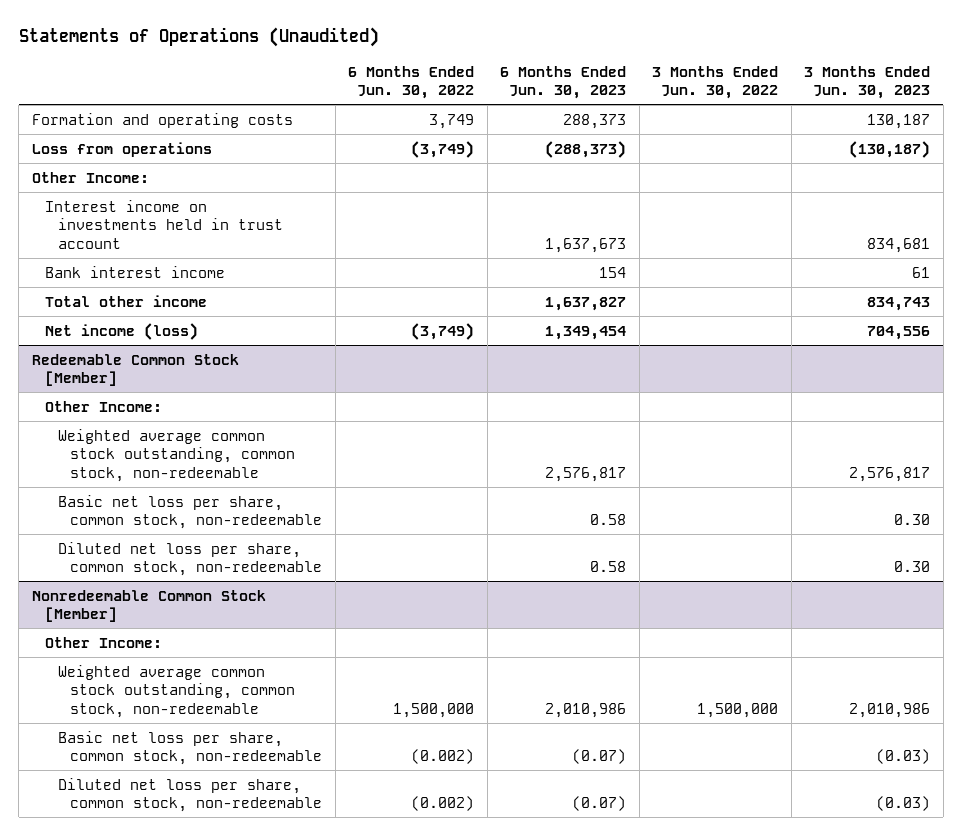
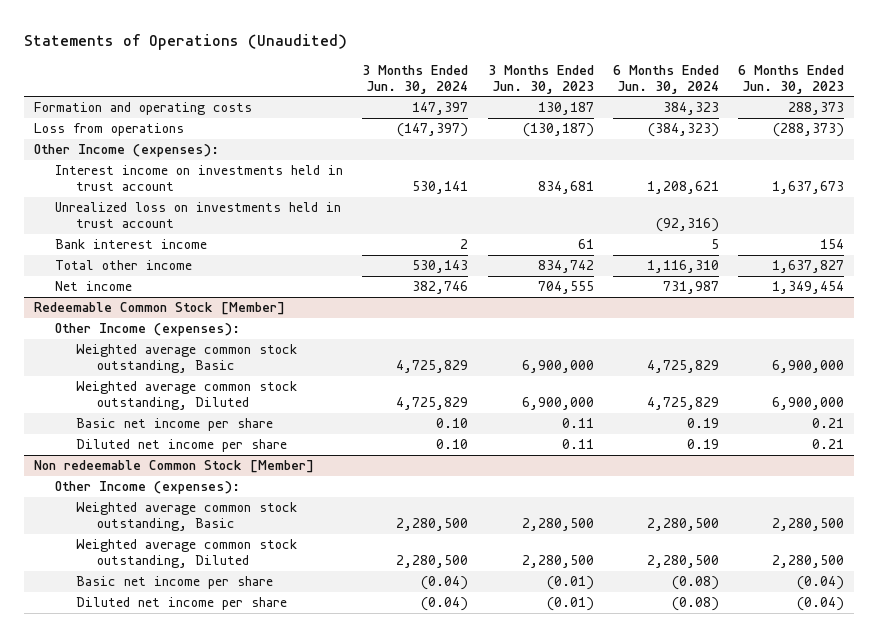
[348,65,475,100] 6 Months Ended Jun. 30, 2022 -> none
[652,65,779,100] 3 Months Ended Jun. 30, 2022 -> none
none -> [362,64,469,94] 3 Months Ended Jun. 30, 2024
none -> [612,64,719,94] 6 Months Ended Jun. 30, 2024
[31,171,149,183] Other Income: -> [33,144,219,158] Other Income (expenses):
none -> [54,202,341,229] Unrealized loss on investments held in trust account
[867,296,931,311] 834,743 -> [537,260,594,274] 834,742
[44,322,198,340] Net income (loss) -> [54,281,132,292] Net income
[867,325,931,340] 704,556 -> [537,281,594,295] 704,555
[44,400,162,412] Other Income: -> [54,323,240,337] Other Income (expenses):
[57,428,296,482] Weighted average common stock outstanding, common stock, non-redeemable -> [75,344,297,374] Weighted average common stock outstanding, Basic
[545,466,627,482] 2,576,817 -> [772,360,845,374] 6,900,000
[849,466,931,482] 2,576,817 -> [521,360,594,374] 6,900,000
none -> [75,381,297,411] Weighted average common stock outstanding, Diluted
[57,494,323,530] Basic net loss per share, common stock, non-redeemable -> [75,418,273,432] Basic net income per share
[590,514,627,526] 0.58 -> [812,418,845,429] 0.21
[894,514,931,526] 0.30 -> [561,418,594,429] 0.11
[57,541,323,577] Diluted net loss per share, common stock, non-redeemable -> [75,439,287,453] Diluted net income per share
[590,561,627,573] 0.58 -> [812,439,845,450] 0.21
[894,561,931,573] 0.30 -> [561,439,594,450] 0.11
[31,589,266,623] Nonredeemable Common Stock [Member] -> [33,460,314,474] Non redeemable Common Stock [Member]
[44,636,162,648] Other Income: -> [54,481,240,495] Other Income (expenses):
[57,664,296,718] Weighted average common stock outstanding, common stock, non-redeemable -> [75,502,297,532] Weighted average common stock outstanding, Basic
[545,702,627,718] 2,010,986 -> [772,518,845,532] 2,280,500
[849,702,931,718] 2,010,986 -> [521,518,594,532] 2,280,500
none -> [75,539,297,569] Weighted average common stock outstanding, Diluted
[57,730,323,766] Basic net loss per share, common stock, non-redeemable -> [75,576,273,590] Basic net income per share
[572,749,627,765] (0.07) -> [797,576,845,591] (0.04)
[876,749,931,765] (0.03) -> [546,576,594,591] (0.01)
[57,777,323,813] Diluted net loss per share, common stock, non-redeemable -> [75,597,287,611] Diluted net income per share
[572,796,627,812] (0.07) -> [797,597,845,612] (0.04)
[876,796,931,812] (0.03) -> [546,597,594,612] (0.01)

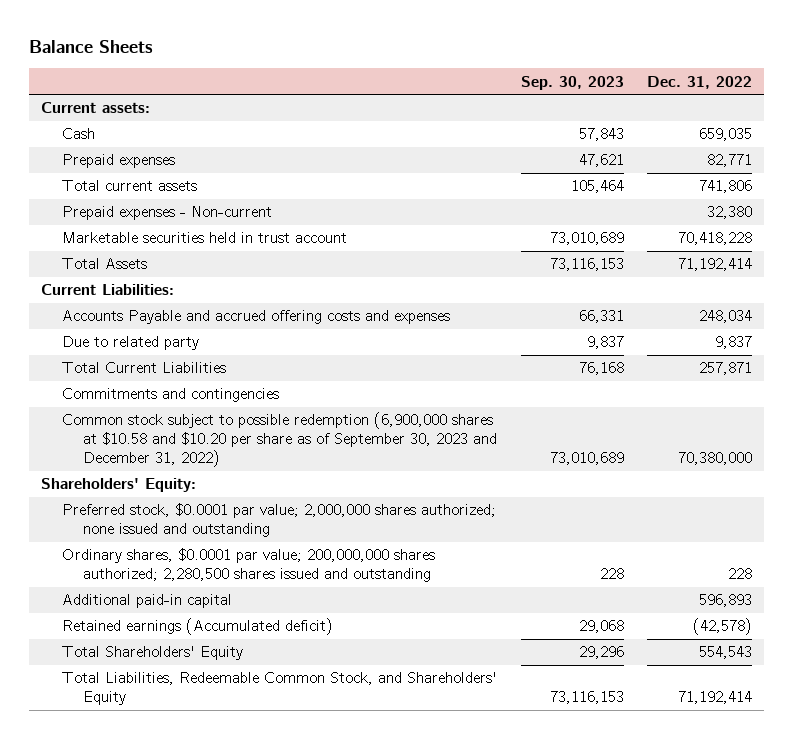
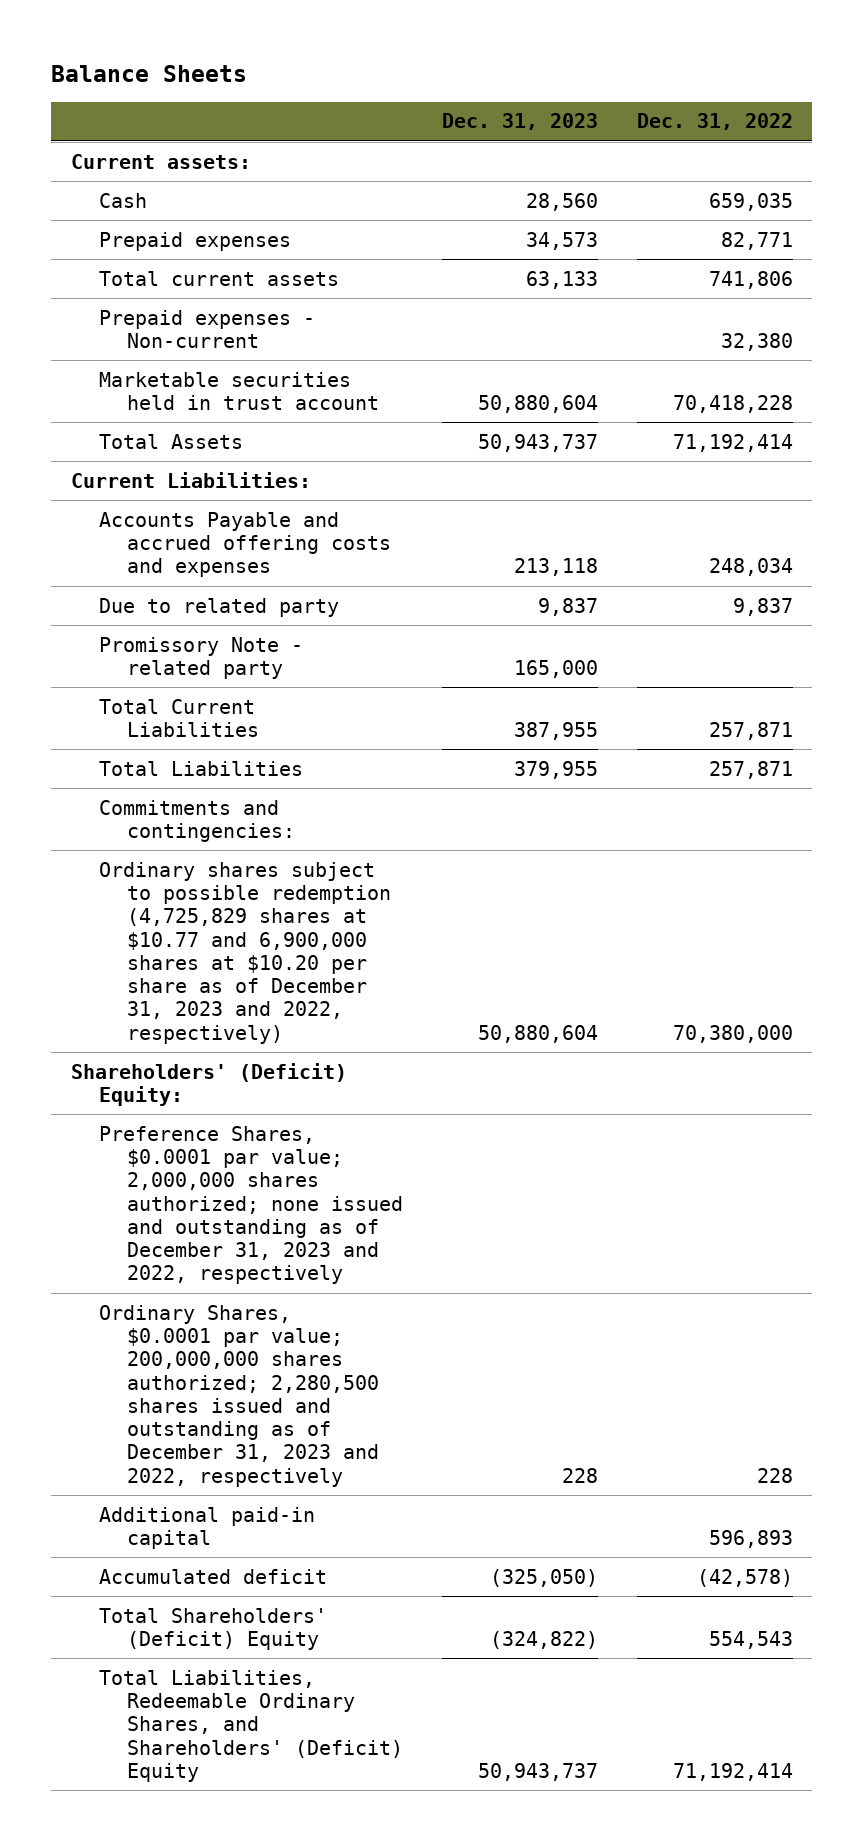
[520,75,624,90] Sep. 30, 2023 -> none
none -> [441,113,598,131] Dec. 31, 2023
none -> [98,636,303,679] Promissory Note - related party
none -> [98,760,303,776] Total Liabilities
[62,388,280,403] Commitments and contingencies -> [98,799,296,842] Commitments and contingencies:
[62,412,498,468] Common stock subject to possible redemption (6,900,000 shares at $10.58 and $10.20 per share as of September 30, 2023 and December 31, 2022) -> [98,861,392,1044] Ordinary shares subject to possible redemption (4,725,829 shares at $10.77 and 6,900,000 shares at $10.20 per share as of December 31, 2023 and 2022, respectively)
[41,478,197,493] Shareholders' Equity: -> [70,1062,347,1106] Shareholders' (Deficit) Equity:
[62,503,497,538] Preferred stock, $0.0001 par value; 2,000,000 shares authorized; none issued and outstanding -> [98,1125,404,1285] Preference Shares, $0.0001 par value; 2,000,000 shares authorized; none issued and outstanding as of December 31, 2023 and 2022, respectively
[62,548,436,583] Ordinary shares, $0.0001 par value; 200,000,000 shares authorized; 2,280,500 shares issued and outstanding -> [98,1304,380,1487] Ordinary Shares, $0.0001 par value; 200,000,000 shares authorized; 2,280,500 shares issued and outstanding as of December 31, 2023 and 2022, respectively
[62,618,334,636] Retained earnings (Accumulated deficit) -> [98,1568,327,1584] Accumulated deficit
[62,646,244,661] Total Shareholders' Equity -> [98,1607,327,1650] Total Shareholders' (Deficit) Equity
[62,672,498,706] Total Liabilities, Redeemable Common Stock, and Shareholders' Equity -> [98,1669,404,1782] Total Liabilities, Redeemable Ordinary Shares, and Shareholders' (Deficit) Equity

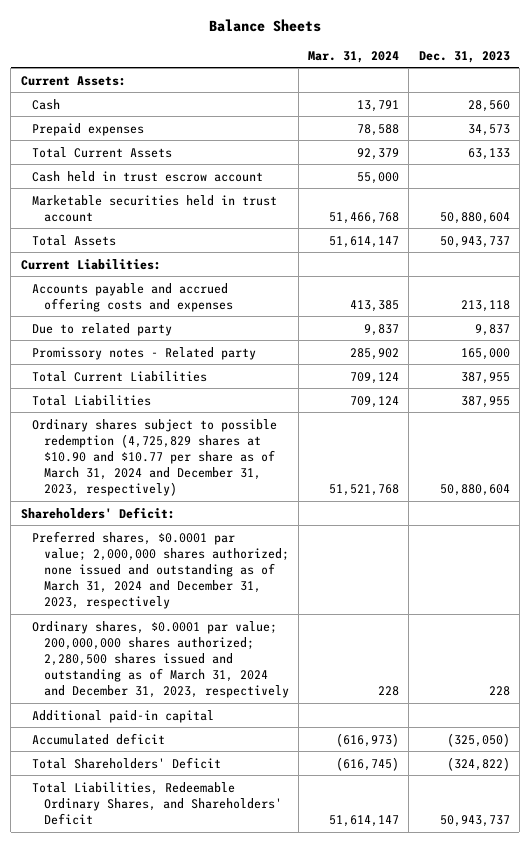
[636,113,793,131] Dec. 31, 2022 -> none
none -> [308,50,400,63] Mar. 31, 2024
[70,153,251,169] Current assets: -> [20,75,126,86] Current Assets:
[98,309,315,348] Prepaid expenses - Non-current -> none
[98,270,339,286] Total current assets -> [32,146,173,158] Total Current Assets
none -> [32,170,264,182] Cash held in trust escrow account
[98,511,392,578] Accounts Payable and accrued offering costs and expenses -> [32,282,234,312] Accounts payable and accrued offering costs and expenses
[98,636,303,679] Promissory Note - related party -> [32,346,257,360] Promissory notes - Related party
[98,799,296,842] Commitments and contingencies: -> none
[513,760,598,779] 379,955 -> [460,395,510,408] 387,955
[98,861,392,1044] Ordinary shares subject to possible redemption (4,725,829 shares at $10.77 and 6,900,000 shares at $10.20 per share as of December 31, 2023 and 2022, respectively) -> [32,418,278,497] Ordinary shares subject to possible redemption (4,725,829 shares at $10.90 and $10.77 per share as of March 31, 2024 and December 31, 2023, respectively)
[70,1062,347,1106] Shareholders' (Deficit) Equity: -> [20,506,175,519] Shareholders' Deficit:
[98,1125,404,1285] Preference Shares, $0.0001 par value; 2,000,000 shares authorized; none issued and outstanding as of December 31, 2023 and 2022, respectively -> [32,530,290,610] Preferred shares, $0.0001 par value; 2,000,000 shares authorized; none issued and outstanding as of March 31, 2024 and December 31, 2023, respectively
[98,1304,380,1487] Ordinary Shares, $0.0001 par value; 200,000,000 shares authorized; 2,280,500 shares issued and outstanding as of December 31, 2023 and 2022, respectively -> [32,620,290,699] Ordinary shares, $0.0001 par value; 200,000,000 shares authorized; 2,280,500 shares issued and outstanding as of March 31, 2024 and December 31, 2023, respectively
[98,1607,327,1650] Total Shareholders' (Deficit) Equity -> [32,756,222,769] Total Shareholders' Deficit
[98,1669,404,1782] Total Liabilities, Redeemable Ordinary Shares, and Shareholders' (Deficit) Equity -> [32,781,283,825] Total Liabilities, Redeemable Ordinary Shares, and Shareholders' Deficit

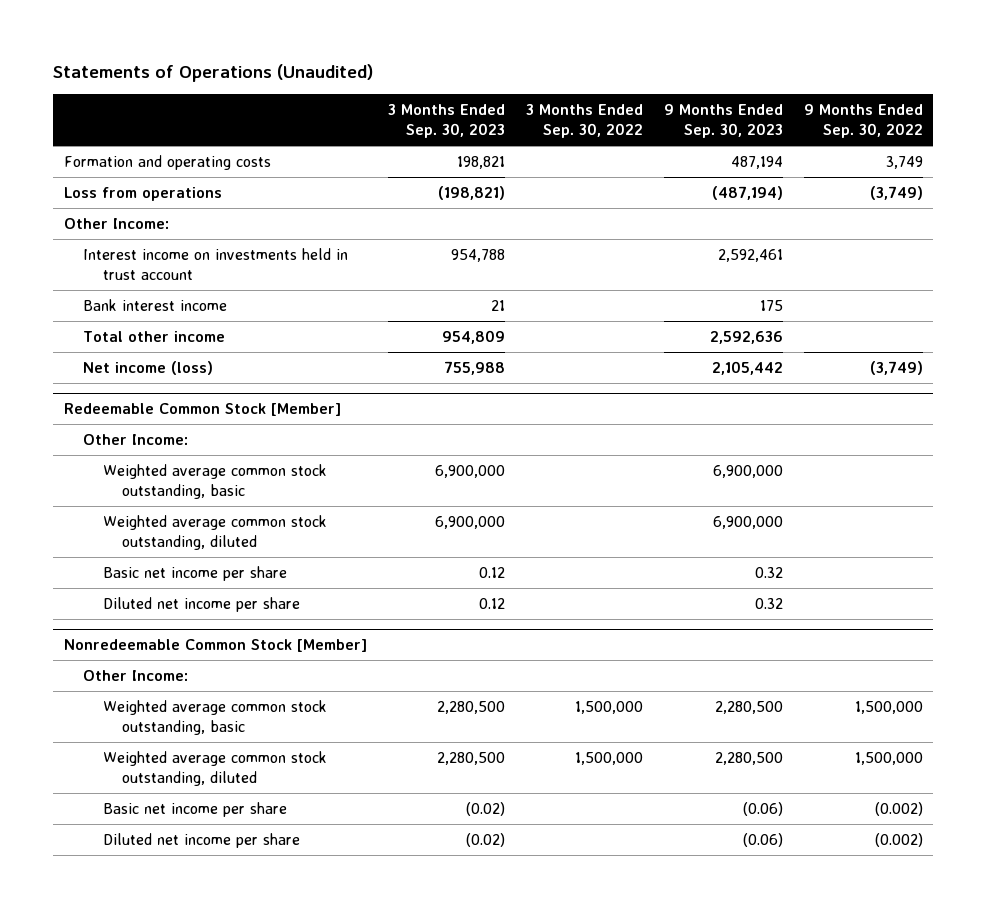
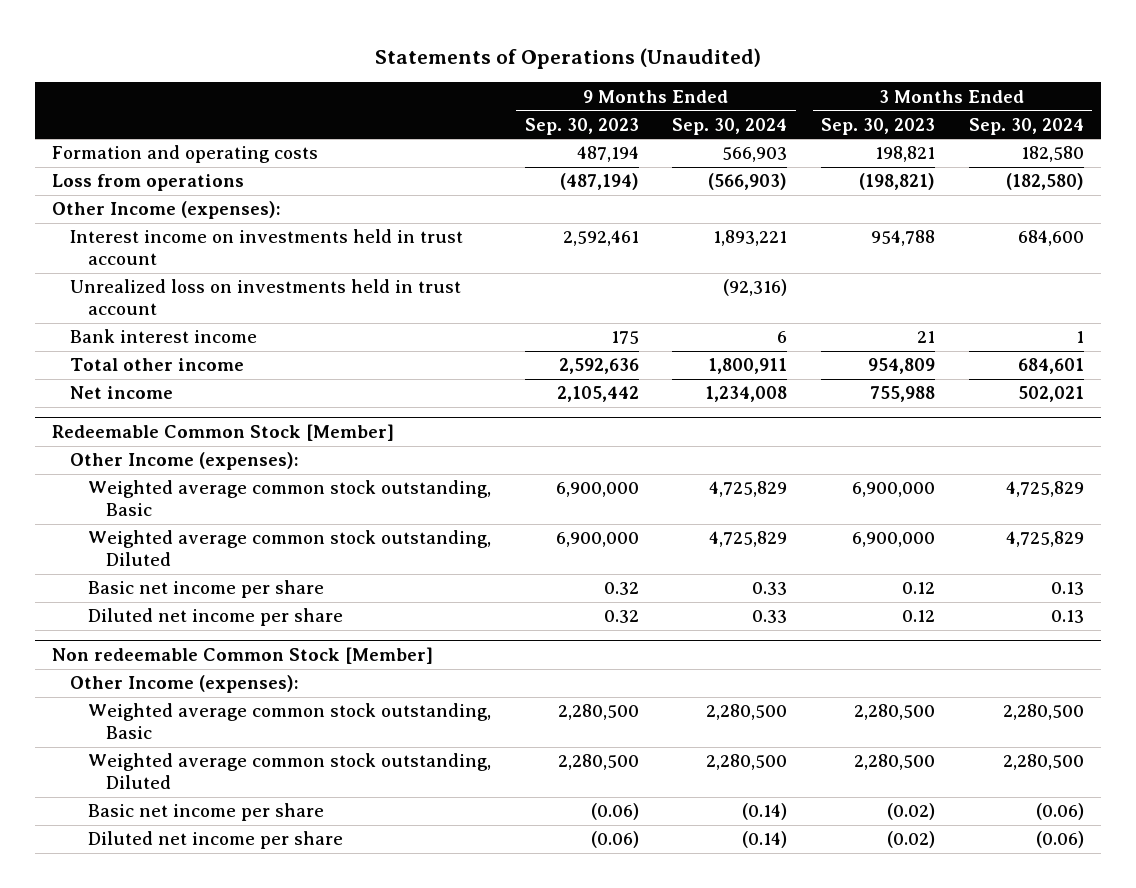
[525,103,643,139] 3 Months Ended Sep. 30, 2022 -> none
[803,103,923,139] 9 Months Ended Sep. 30, 2022 -> none
none -> [672,117,788,135] Sep. 30, 2024
none -> [968,117,1084,135] Sep. 30, 2024
[63,217,169,229] Other Income: -> [51,201,281,220] Other Income (expenses):
none -> [69,279,461,316] Unrealized loss on investments held in trust account
[83,360,214,375] Net income (loss) -> [69,386,173,400] Net income
[83,433,189,445] Other Income: -> [69,452,299,471] Other Income (expenses):
[102,463,327,500] Weighted average common stock outstanding, basic -> [87,480,491,517] Weighted average common stock outstanding, Basic
[102,514,327,551] Weighted average common stock outstanding, diluted -> [87,530,491,567] Weighted average common stock outstanding, Diluted
[63,639,367,653] Nonredeemable Common Stock [Member] -> [51,647,433,665] Non redeemable Common Stock [Member]
[83,669,189,681] Other Income: -> [69,675,299,694] Other Income (expenses):
[102,699,327,736] Weighted average common stock outstanding, basic -> [87,703,491,740] Weighted average common stock outstanding, Basic
[102,750,327,787] Weighted average common stock outstanding, diluted -> [87,753,491,790] Weighted average common stock outstanding, Diluted

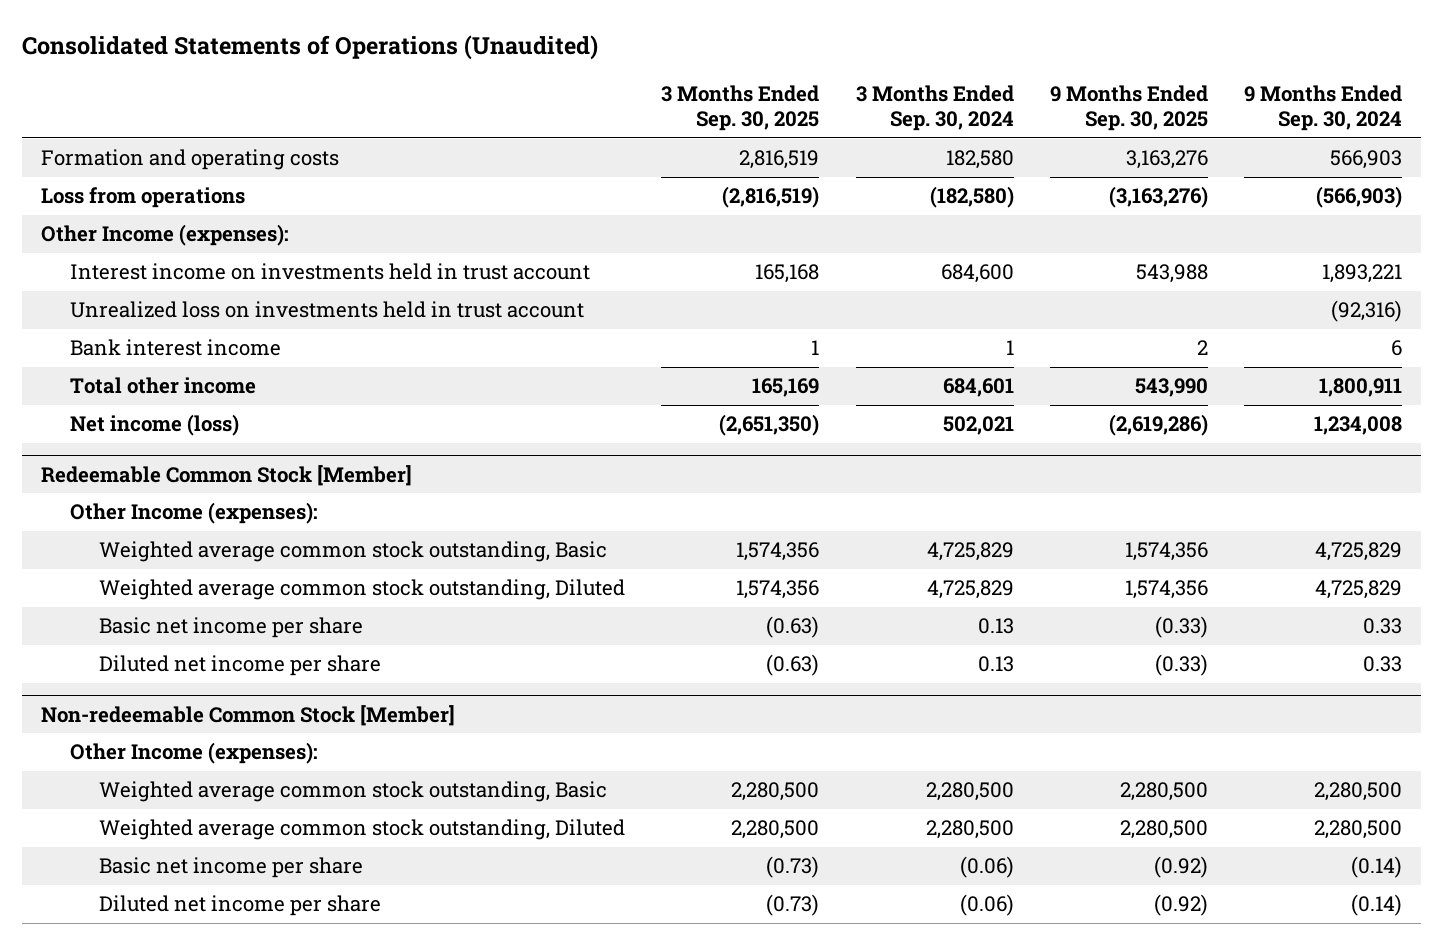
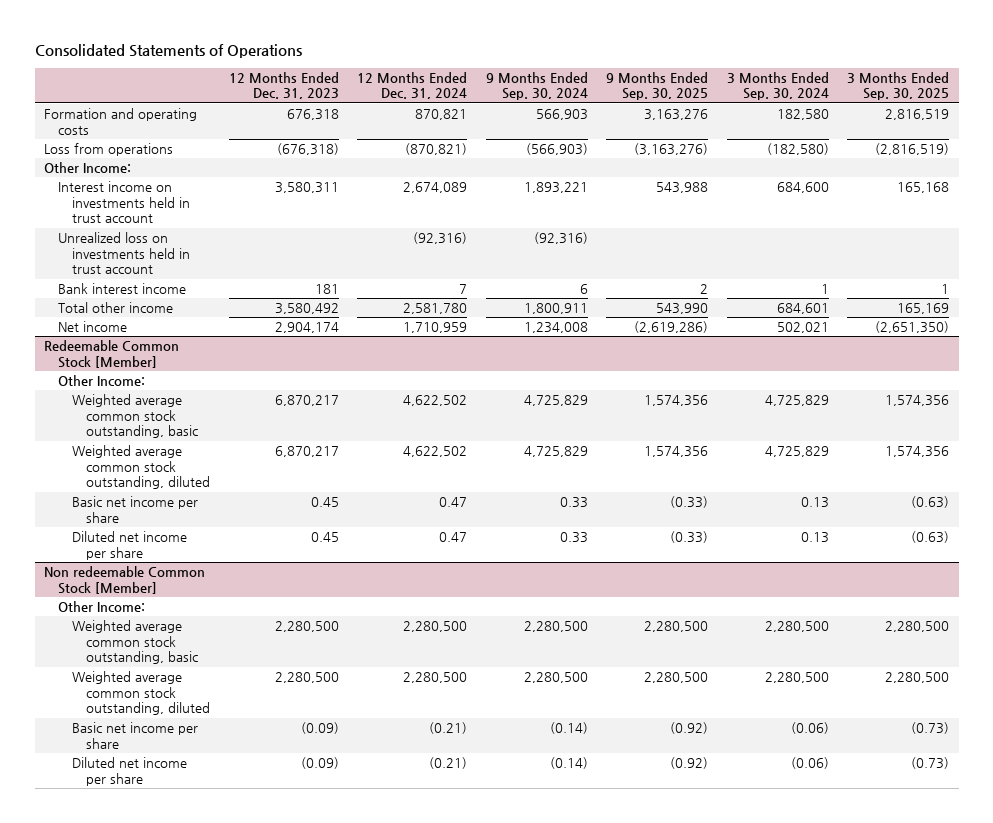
[22,35,599,61] Consolidated Statements of Operations (Unaudited) -> [34,43,302,58] Consolidated Statements of Operations
none -> [228,71,339,100] 12 Months Ended Dec. 31, 2023
none -> [357,71,468,100] 12 Months Ended Dec. 31, 2024
[40,224,289,247] Other Income (expenses): -> [43,162,131,174] Other Income:
[69,414,239,437] Net income (loss) -> [57,321,127,333] Net income
[69,502,318,525] Other Income (expenses): -> [57,375,145,387] Other Income:
[98,541,607,563] Weighted average common stock outstanding, Basic -> [72,394,199,439] Weighted average common stock outstanding, basic
[98,579,625,601] Weighted average common stock outstanding, Diluted -> [72,445,211,490] Weighted average common stock outstanding, diluted
[40,704,455,726] Non-redeemable Common Stock [Member] -> [43,566,205,594] Non redeemable Common Stock [Member]
[69,742,318,765] Other Income (expenses): -> [57,601,145,613] Other Income:
[98,781,607,803] Weighted average common stock outstanding, Basic -> [72,620,199,665] Weighted average common stock outstanding, basic
[98,819,625,841] Weighted average common stock outstanding, Diluted -> [72,671,211,716] Weighted average common stock outstanding, diluted

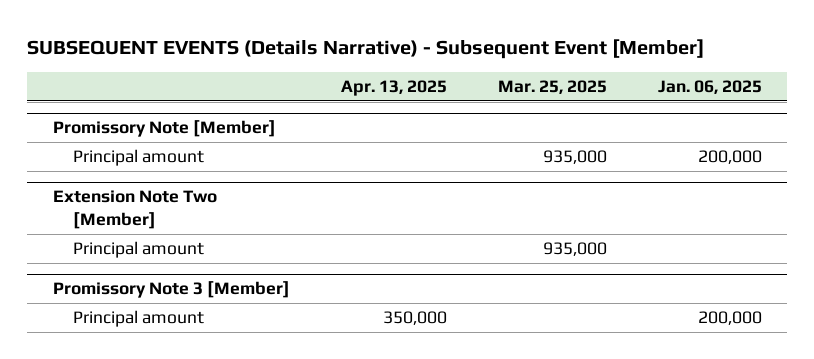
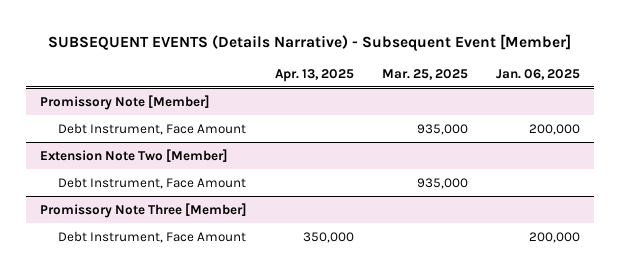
[73,149,205,167] Principal amount -> [58,122,247,135] Debt Instrument, Face Amount
[73,241,205,259] Principal amount -> [58,176,247,189] Debt Instrument, Face Amount
[52,281,290,299] Promissory Note 3 [Member] -> [39,202,247,218] Promissory Note Three [Member]
[73,310,205,328] Principal amount -> [58,230,247,243] Debt Instrument, Face Amount

